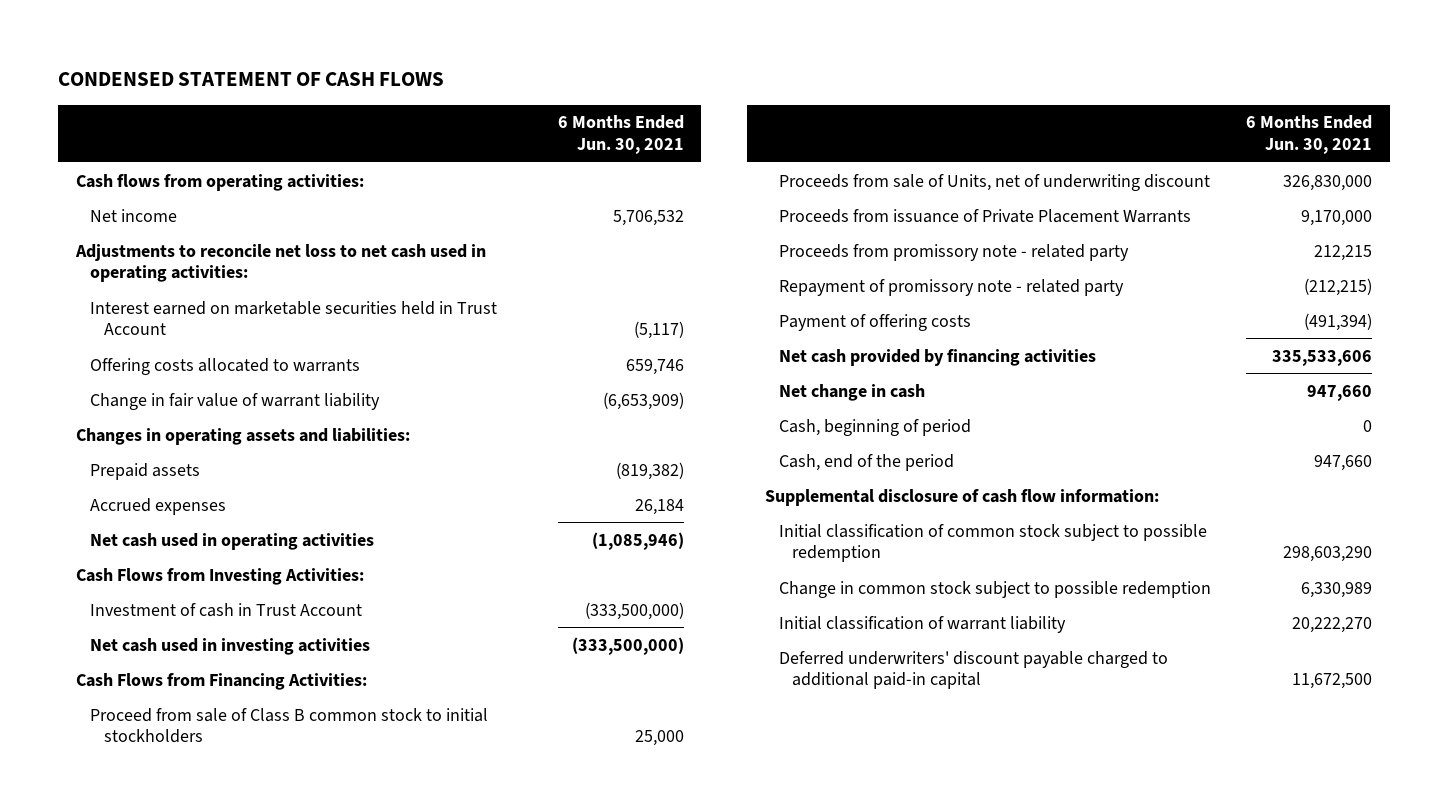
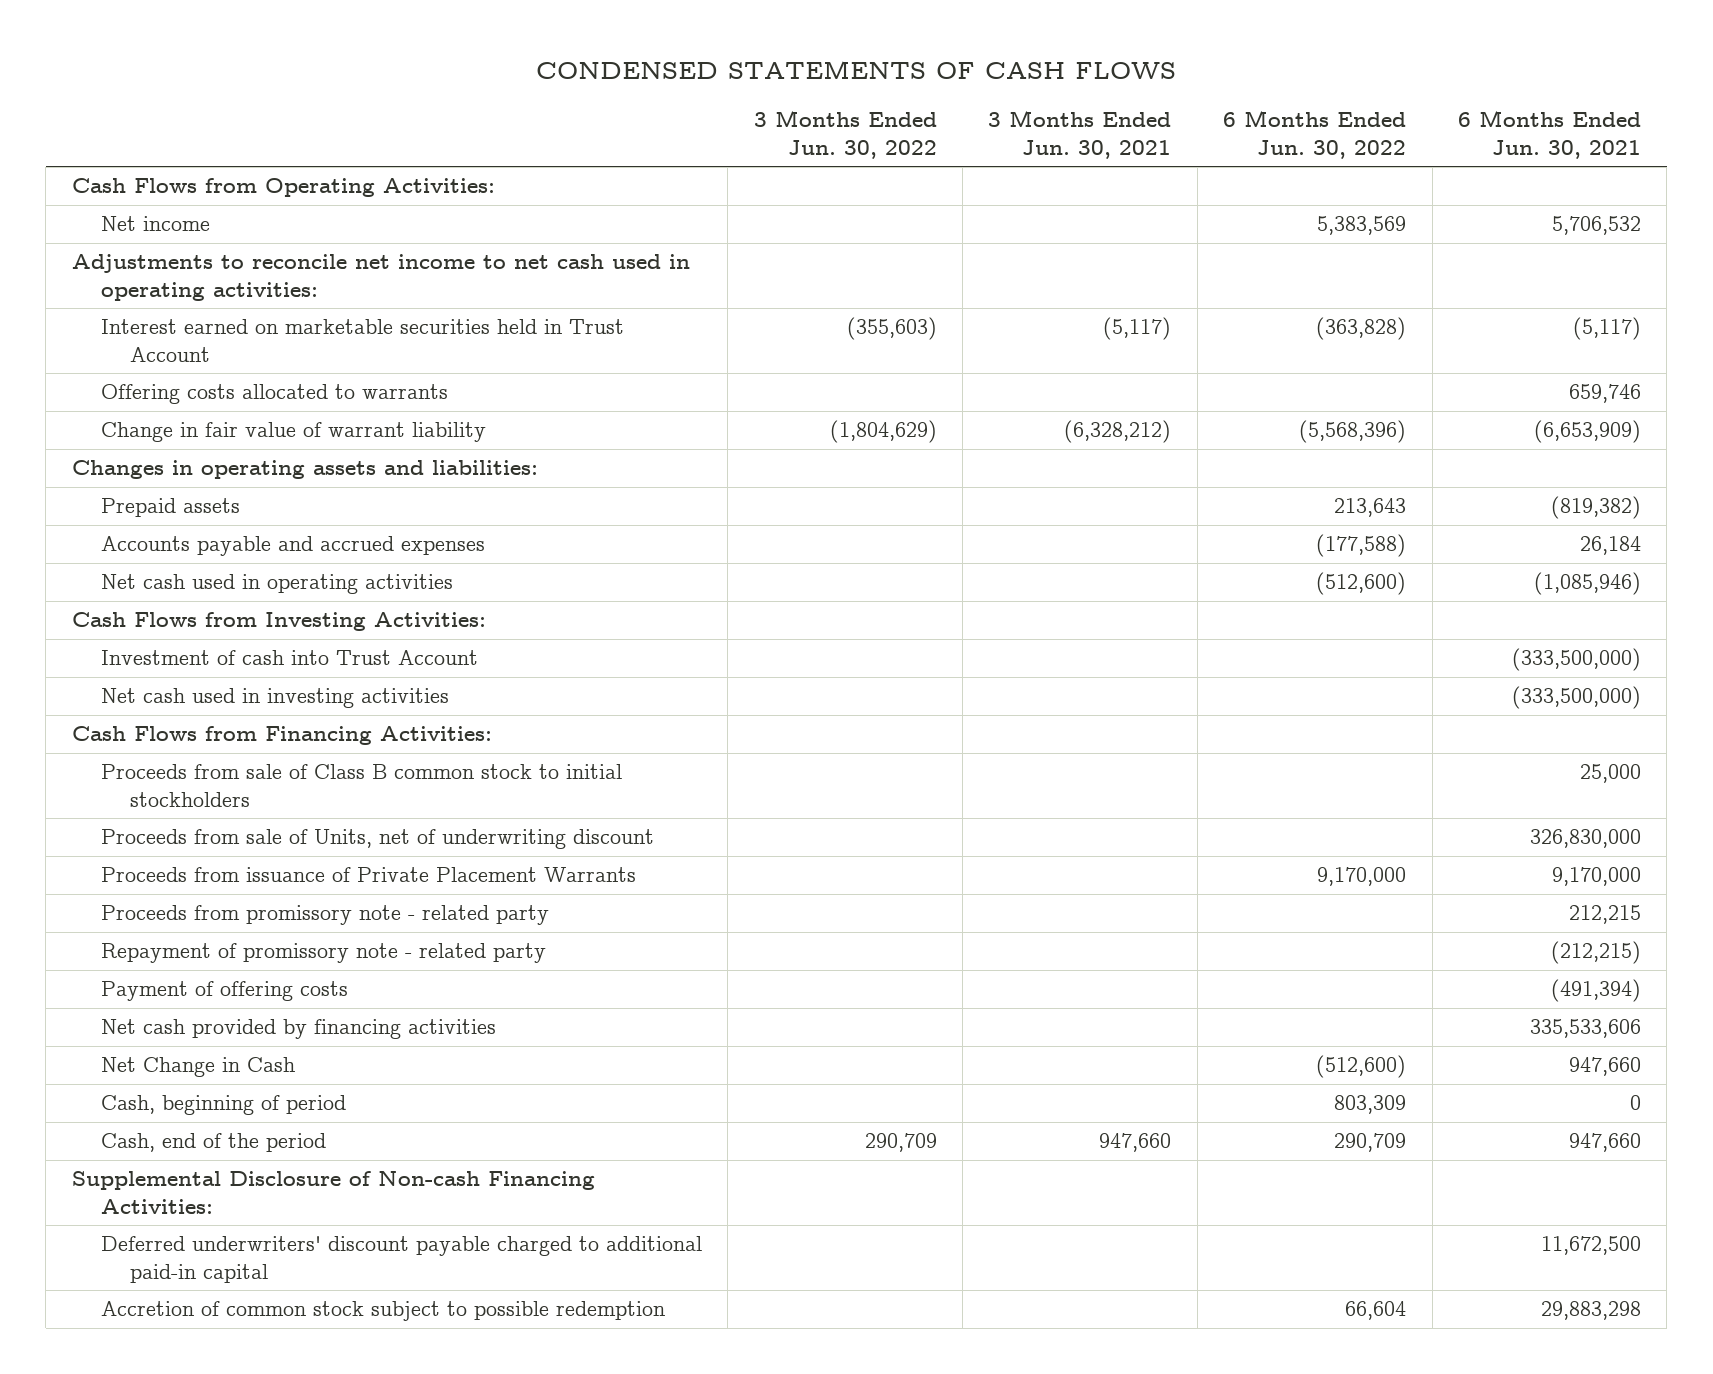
[58,72,445,87] CONDENSED STATEMENT OF CASH FLOWS -> [536,61,1177,80] CONDENSED STATEMENTS OF CASH FLOWS
none -> [753,110,937,159] 3 Months Ended Jun. 30, 2022
none -> [988,110,1172,159] 3 Months Ended Jun. 30, 2021
none -> [1223,110,1407,159] 6 Months Ended Jun. 30, 2022
[76,173,365,191] Cash flows from operating activities: -> [71,178,495,198] Cash Flows from Operating Activities:
[75,243,487,283] Adjustments to reconcile net loss to net cash used in operating activities: -> [71,254,690,301] Adjustments to reconcile net income to net cash used in operating activities:
[89,497,226,515] Accrued expenses -> [100,536,485,557] Accounts payable and accrued expenses
[89,602,362,617] Investment of cash in Trust Account -> [100,650,478,666] Investment of cash into Trust Account
[89,707,488,744] Proceed from sale of Class B common stock to initial stockholders -> [100,764,622,807] Proceeds from sale of Class B common stock to initial stockholders
[778,383,925,401] Net change in cash -> [100,1057,295,1078] Net Change in Cash
[778,523,1207,563] Initial classification of common stock subject to possible redemption -> none
[778,580,1211,598] Change in common stock subject to possible redemption -> none
[778,615,1066,633] Initial classification of warrant liability -> none
[764,488,1159,506] Supplemental disclosure of cash flow information: -> [71,1171,595,1214] Supplemental Disclosure of Non-cash Financing Activities:
none -> [100,1301,665,1322] Accretion of common stock subject to possible redemption

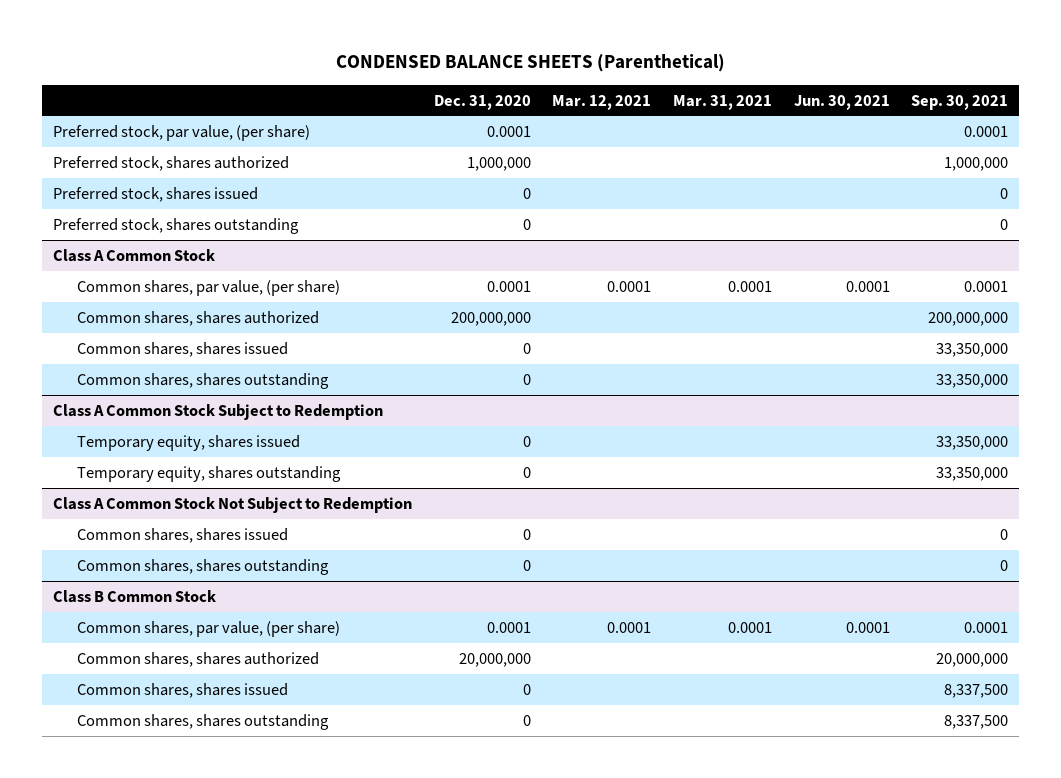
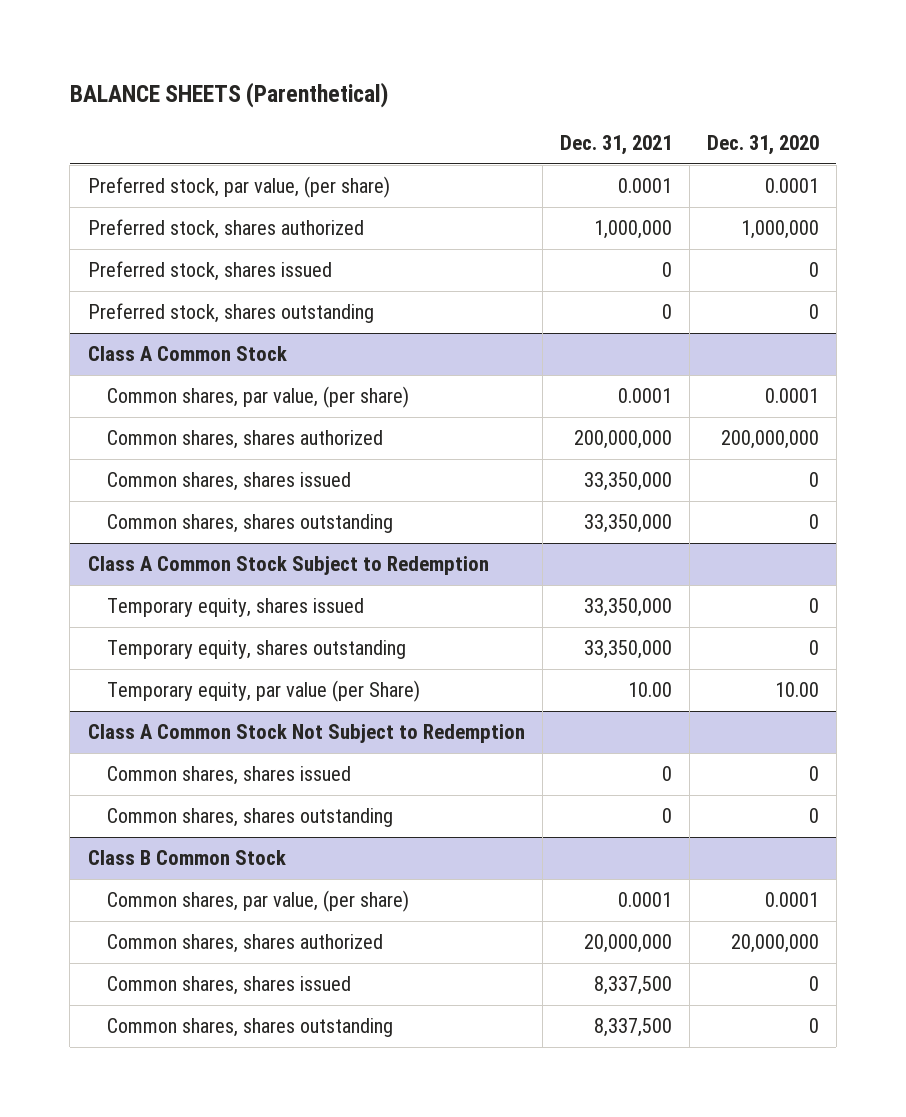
[335,54,725,73] CONDENSED BALANCE SHEETS (Parenthetical) -> [69,81,388,108] BALANCE SHEETS (Parenthetical)
[552,94,652,110] Mar. 12, 2021 -> none
[673,94,773,110] Mar. 31, 2021 -> none
[793,94,890,110] Jun. 30, 2021 -> none
[911,94,1009,110] Sep. 30, 2021 -> none
none -> [559,135,672,156] Dec. 31, 2021
none -> [107,680,421,703] Temporary equity, par value (per Share)

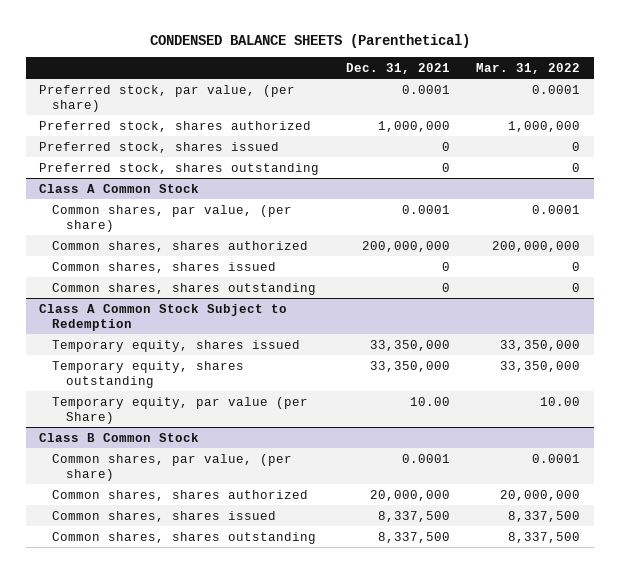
[69,81,388,108] BALANCE SHEETS (Parenthetical) -> [149,33,470,48] CONDENSED BALANCE SHEETS (Parenthetical)
[706,135,819,156] Dec. 31, 2020 -> none
none -> [476,62,581,74] Mar. 31, 2022
[583,472,672,492] 33,350,000 -> [441,261,450,271] 0
[583,514,672,534] 33,350,000 -> [441,282,450,292] 0
[87,724,525,744] Class A Common Stock Not Subject to Redemption -> none
[107,766,352,786] Common shares, shares issued -> none
[107,808,394,828] Common shares, shares outstanding -> none

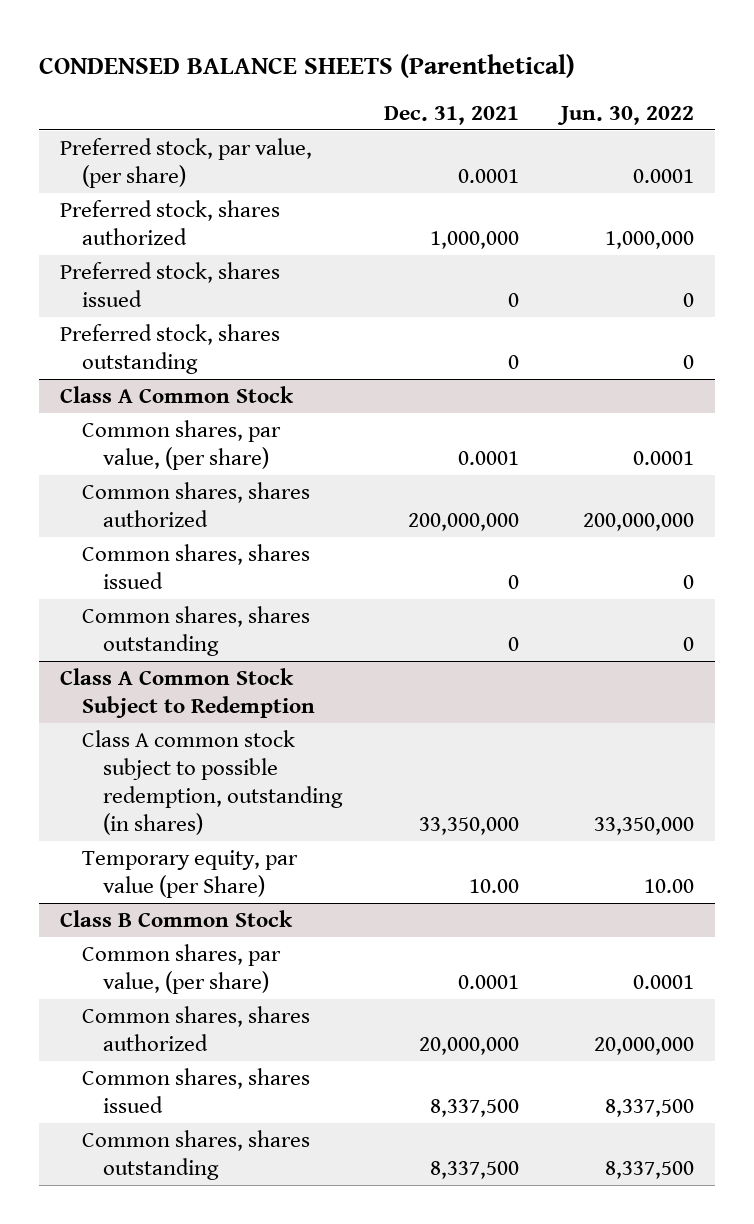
[476,62,581,74] Mar. 31, 2022 -> none
none -> [556,105,694,125] Jun. 30, 2022
[52,339,301,352] Temporary equity, shares issued -> none
[52,360,245,389] Temporary equity, shares outstanding -> [81,729,343,836] Class A common stock subject to possible redemption, outstanding (in shares)

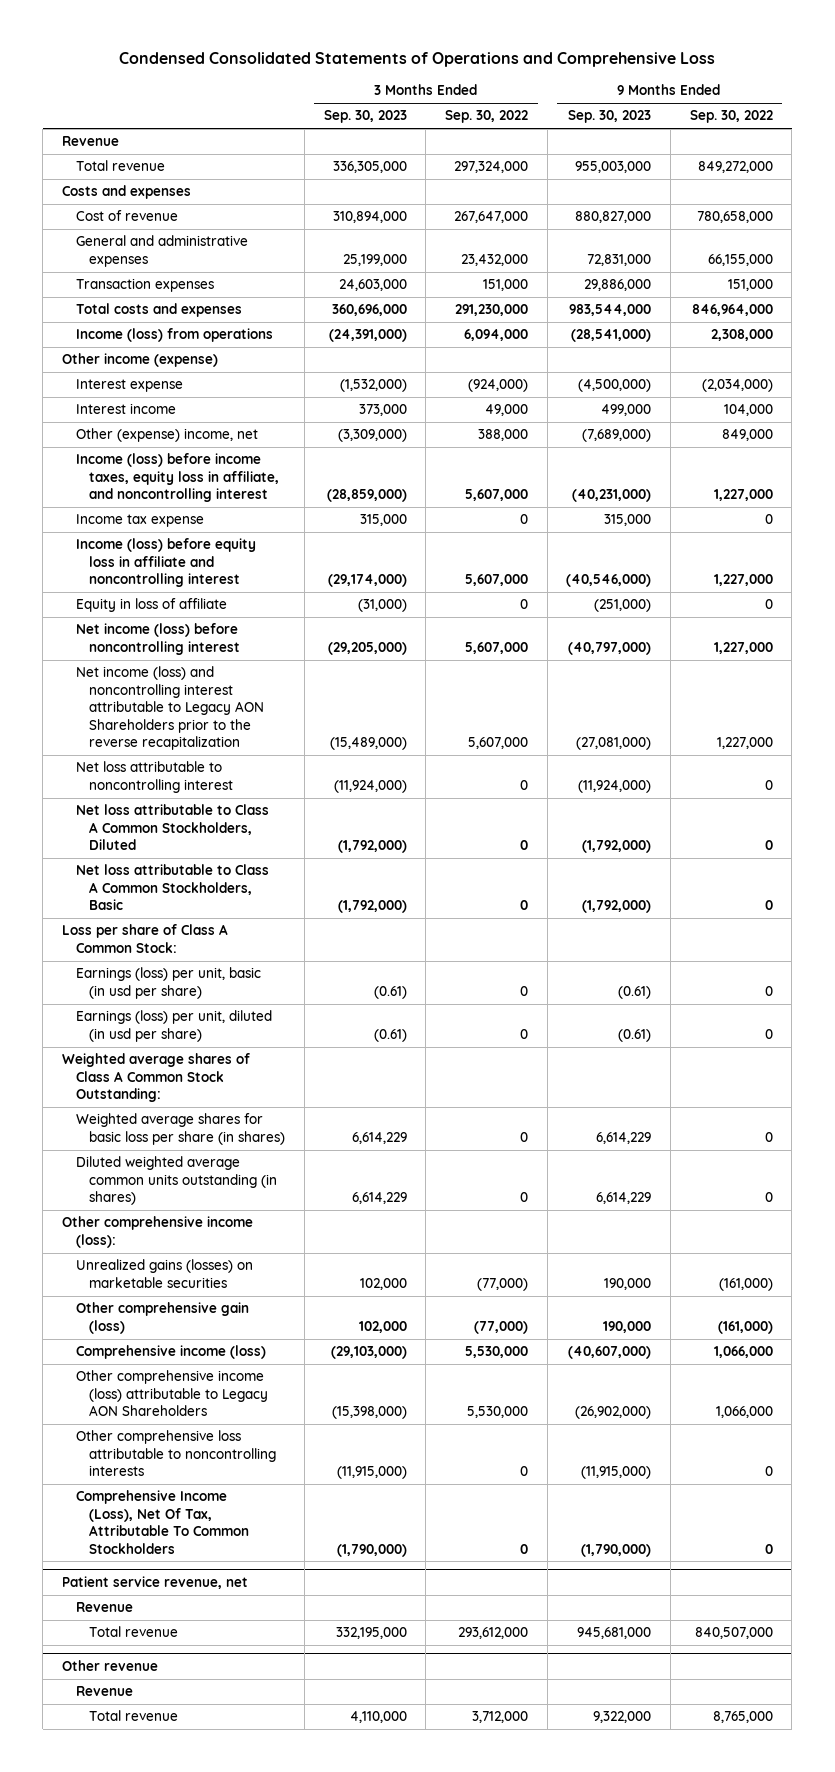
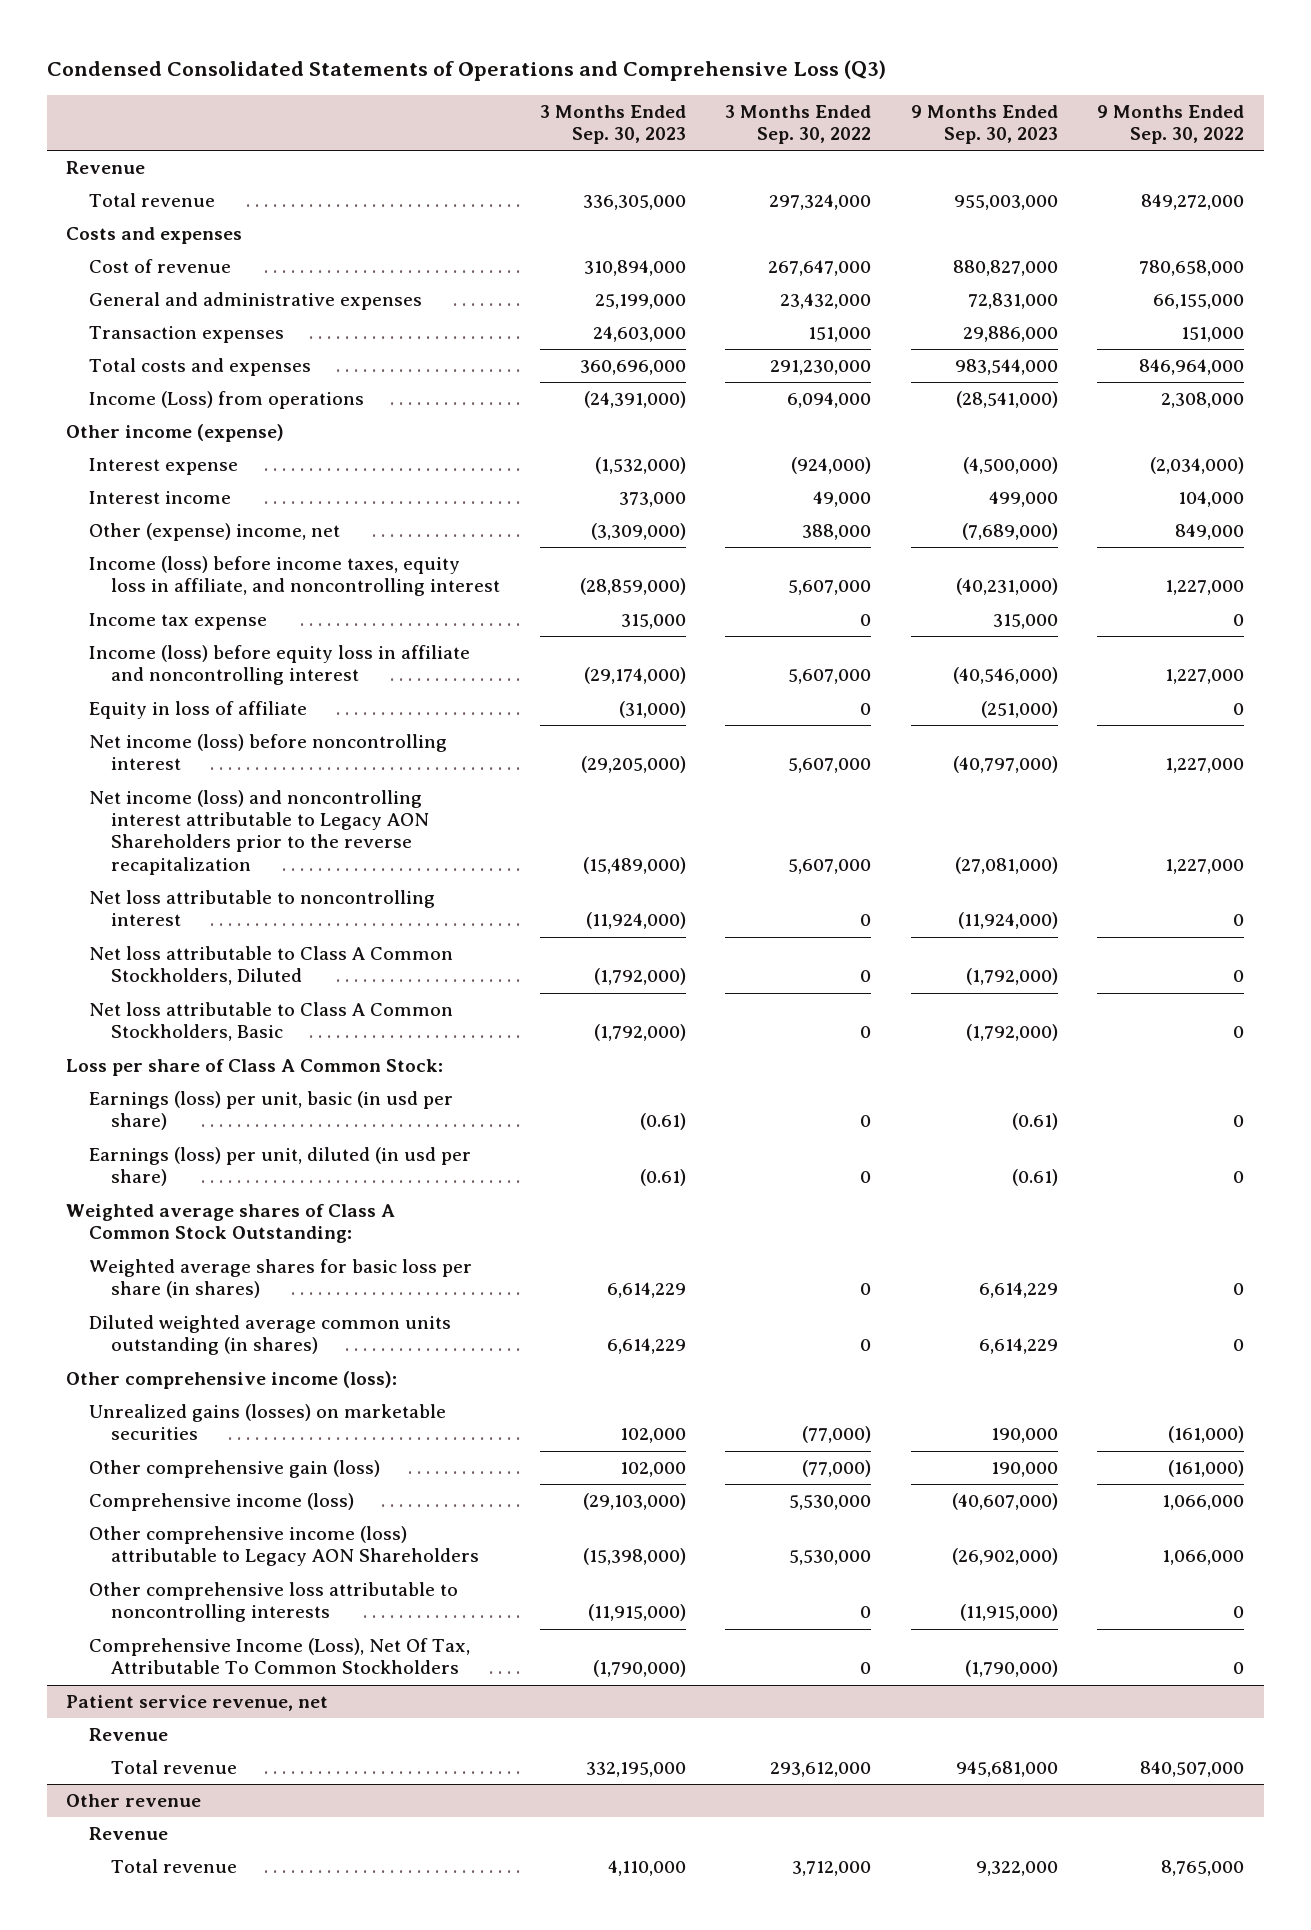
[119,52,716,68] Condensed Consolidated Statements of Operations and Comprehensive Loss -> [46,59,886,81] Condensed Consolidated Statements of Operations and Comprehensive Loss (Q3)
[75,328,273,343] Income (loss) from operations -> [88,391,364,410] Income (Loss) from operations

